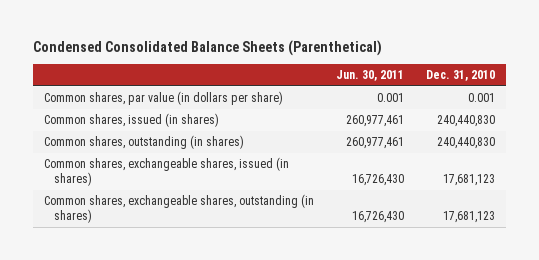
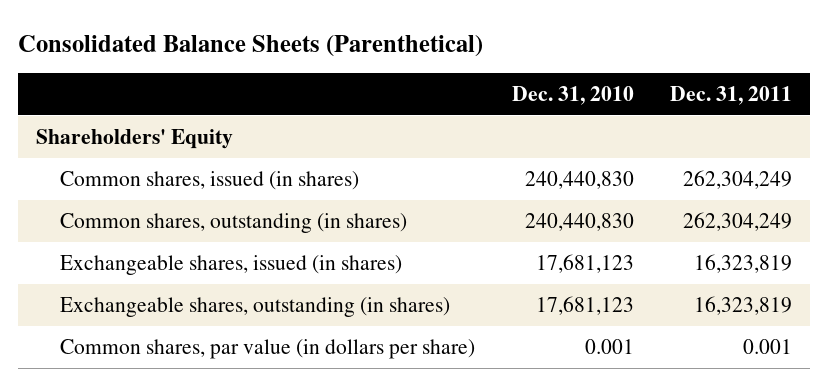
[32,39,382,56] Condensed Consolidated Balance Sheets (Parenthetical) -> [18,34,484,57] Consolidated Balance Sheets (Parenthetical)
[336,69,405,81] Jun. 30, 2011 -> none
none -> [669,86,792,106] Dec. 31, 2011
none -> [36,129,234,150] Shareholders' Equity
[43,157,289,187] Common shares, exchangeable shares, issued (in shares) -> [60,255,403,276] Exchangeable shares, issued (in shares)
[43,194,314,224] Common shares, exchangeable shares, outstanding (in shares) -> [60,297,451,318] Exchangeable shares, outstanding (in shares)
[43,91,283,106] Common shares, par value (in dollars per share) -> [60,339,476,360] Common shares, par value (in dollars per share)

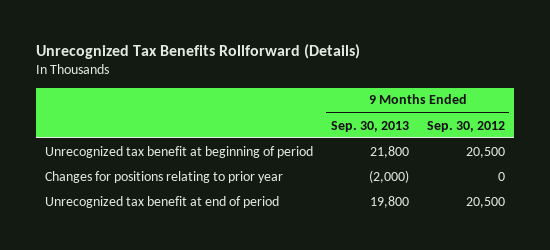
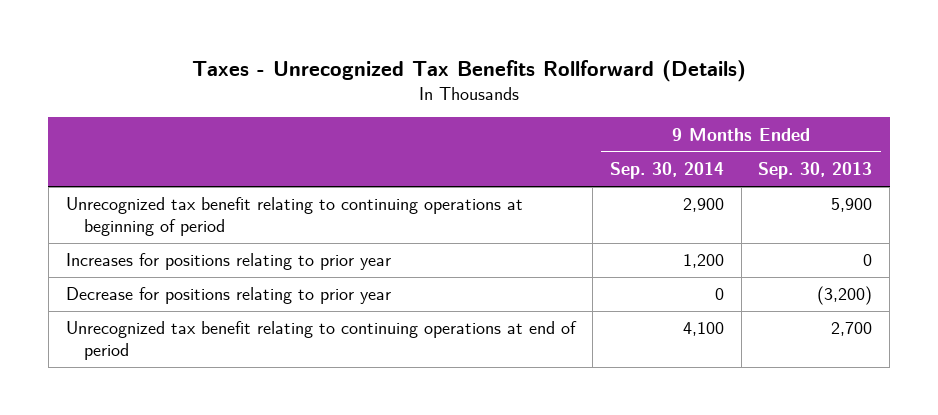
[35,44,360,60] Unrecognized Tax Benefits Rollforward (Details) -> [192,59,747,82] Taxes - Unrecognized Tax Benefits Rollforward (Details)
[426,120,505,132] Sep. 30, 2012 -> none
none -> [609,162,724,180] Sep. 30, 2014
[44,145,313,158] Unrecognized tax benefit at beginning of period -> [65,197,523,236] Unrecognized tax benefit relating to continuing operations at beginning of period
[369,145,409,158] 21,800 -> [831,198,873,213] 5,900
none -> [65,253,391,271] Increases for positions relating to prior year
[44,170,283,183] Changes for positions relating to prior year -> [65,287,391,305] Decrease for positions relating to prior year
[368,169,409,183] (2,000) -> [817,286,873,306] (3,200)
[44,195,279,208] Unrecognized tax benefit at end of period -> [65,321,577,360] Unrecognized tax benefit relating to continuing operations at end of period
[369,195,409,208] 19,800 -> [831,322,873,337] 2,700

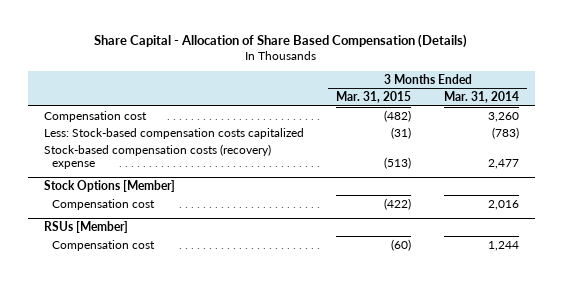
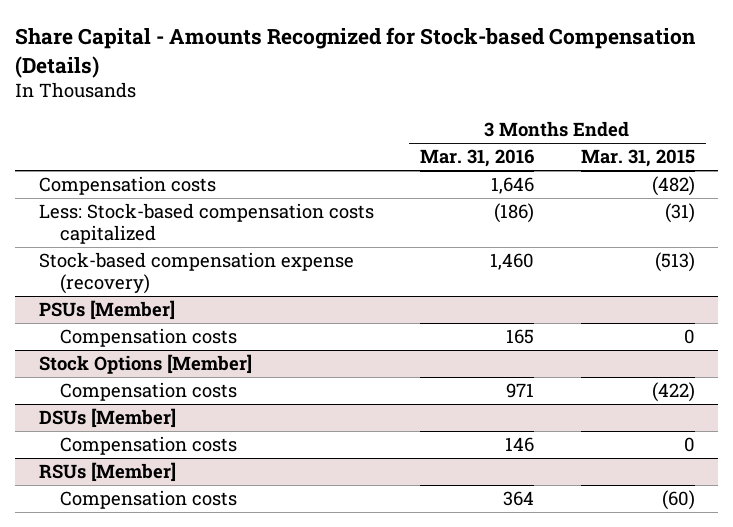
[94,34,468,49] Share Capital - Allocation of Share Based Compensation (Details) -> [15,27,697,78] Share Capital - Amounts Recognized for Stock-based Compensation (Details)
[443,91,519,104] Mar. 31, 2014 -> none
none -> [420,149,535,168] Mar. 31, 2016
[43,110,147,122] Compensation cost -> [38,176,216,196] Compensation costs
[43,143,271,169] Stock-based compensation costs (recovery) expense -> [38,252,354,295] Stock-based compensation expense (recovery)
none -> [38,300,175,321] PSUs [Member]
none -> [59,328,237,348] Compensation costs
[52,198,156,210] Compensation cost -> [59,382,237,402] Compensation costs
none -> [38,408,176,429] DSUs [Member]
none -> [59,436,237,456] Compensation costs
[52,239,156,251] Compensation cost -> [59,490,237,510] Compensation costs

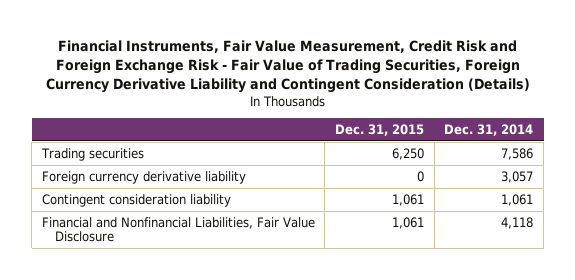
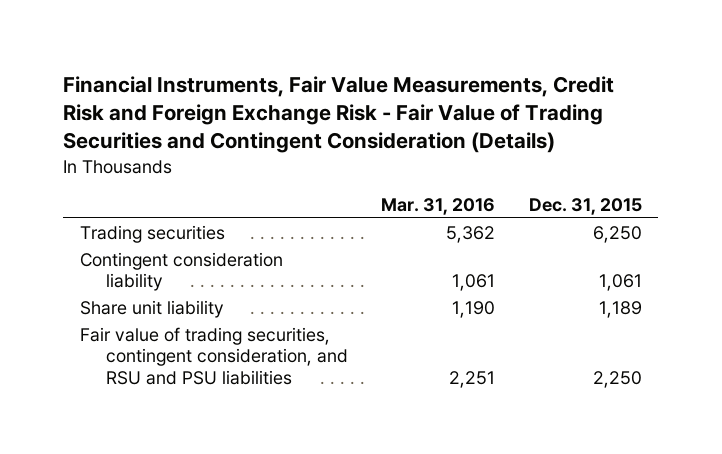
[45,39,530,93] Financial Instruments, Fair Value Measurement, Credit Risk and Foreign Exchange Risk - Fair Value of Trading Securities, Foreign Currency Derivative Liability and Contingent Consideration (Details) -> [63,75,615,154] Financial Instruments, Fair Value Measurements, Credit Risk and Foreign Exchange Risk - Fair Value of Trading Securities and Contingent Consideration (Details)
[444,123,534,136] Dec. 31, 2014 -> none
none -> [381,197,496,215] Mar. 31, 2016
[41,170,246,184] Foreign currency derivative liability -> none
none -> [79,299,224,318] Share unit liability
[41,216,315,243] Financial and Nonfinancial Liabilities, Fair Value Disclosure -> [79,326,349,385] Fair value of trading securities, contingent consideration, and RSU and PSU liabilities
[392,216,425,229] 1,061 -> [592,370,642,388] 2,250

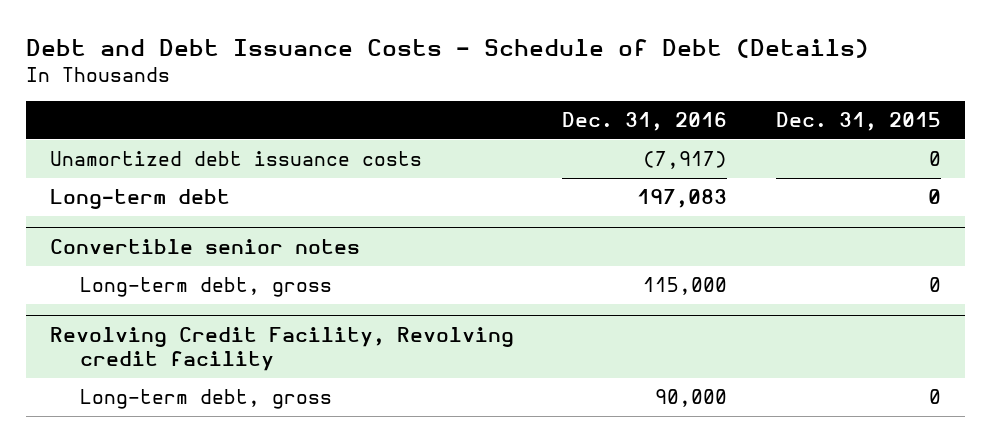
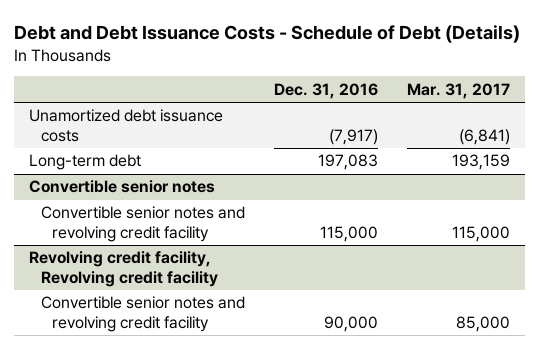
[775,112,941,132] Dec. 31, 2015 -> none
none -> [406,82,510,99] Mar. 31, 2017
[79,277,332,298] Long-term debt, gross -> [40,206,245,243] Convertible senior notes and revolving credit facility
[50,327,515,371] Revolving Credit Facility, Revolving credit facility -> [28,251,218,288] Revolving credit facility, Revolving credit facility
[79,389,332,410] Long-term debt, gross -> [40,296,245,333] Convertible senior notes and revolving credit facility

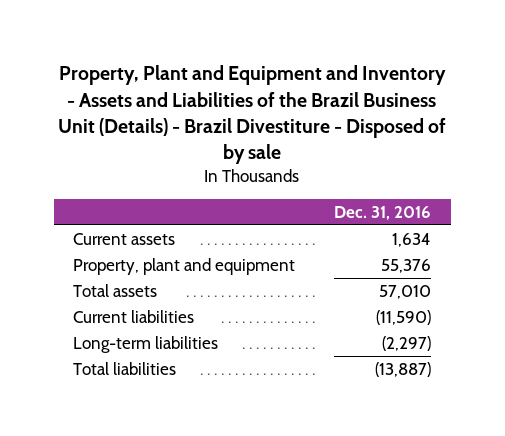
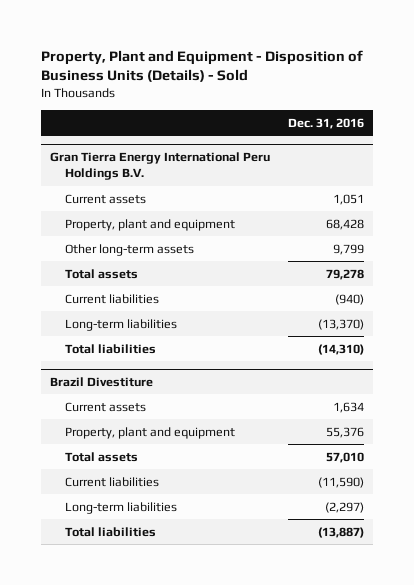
[58,65,447,165] Property, Plant and Equipment and Inventory - Assets and Liabilities of the Brazil Business Unit (Details) - Brazil Divestiture - Disposed of by sale -> [41,49,364,83] Property, Plant and Equipment - Disposition of Business Units (Details) - Sold
none -> [50,151,271,181] Gran Tierra Energy International Peru Holdings B.V.
none -> [64,193,146,204] Current assets
none -> [64,218,235,231] Property, plant and equipment
none -> [64,243,194,256] Other long-term assets
none -> [64,268,138,279] Total assets
none -> [64,293,159,304] Current liabilities
none -> [64,318,177,331] Long-term liabilities
none -> [64,343,156,354] Total liabilities
none -> [50,376,154,387] Brazil Divestiture

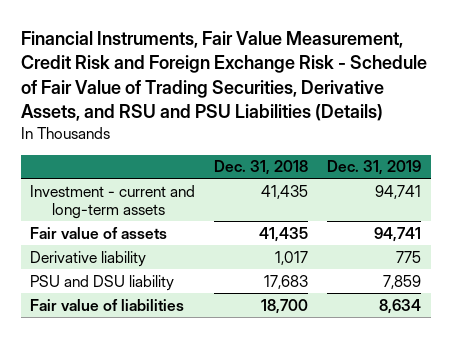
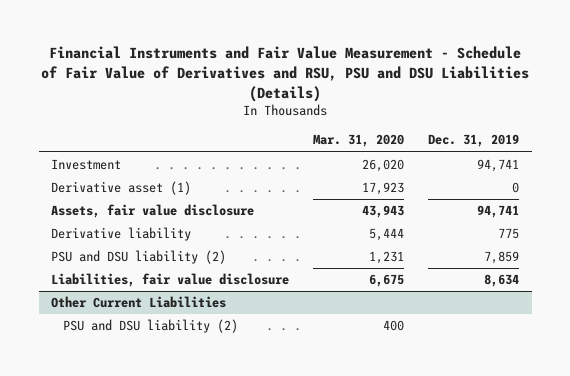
[20,30,427,121] Financial Instruments, Fair Value Measurement, Credit Risk and Foreign Exchange Risk - Schedule of Fair Value of Trading Securities, Derivative Assets, and RSU and PSU Liabilities (Details) -> [41,46,530,103] Financial Instruments and Fair Value Measurement - Schedule of Fair Value of Derivatives and RSU, PSU and DSU Liabilities (Details)
[214,160,309,176] Dec. 31, 2018 -> none
none -> [313,134,405,148] Mar. 31, 2020
[30,184,196,219] Investment - current and long-term assets -> [50,159,121,171] Investment
none -> [50,181,191,196] Derivative asset (1)
[30,226,168,239] Fair value of assets -> [50,204,254,219] Assets, fair value disclosure
[30,274,175,291] PSU and DSU liability -> [50,250,226,265] PSU and DSU liability (2)
[30,298,185,311] Fair value of liabilities -> [50,273,289,288] Liabilities, fair value disclosure
none -> [50,296,226,309] Other Current Liabilities
none -> [63,319,239,334] PSU and DSU liability (2)

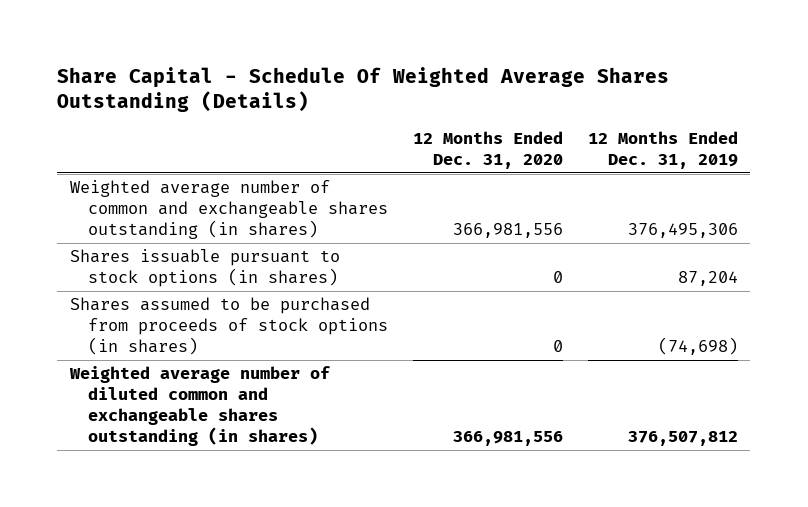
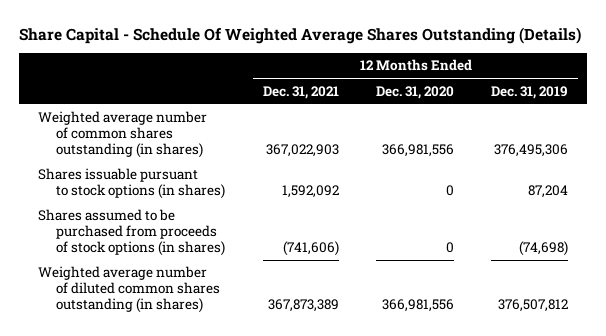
none -> [262,85,339,99] Dec. 31, 2021
[69,180,388,240] Weighted average number of common and exchangeable shares outstanding (in shares) -> [37,111,207,159] Weighted average number of common shares outstanding (in shares)
[68,366,330,446] Weighted average number of diluted common and exchangeable shares outstanding (in shares) -> [37,266,221,314] Weighted average number of diluted common shares outstanding (in shares)

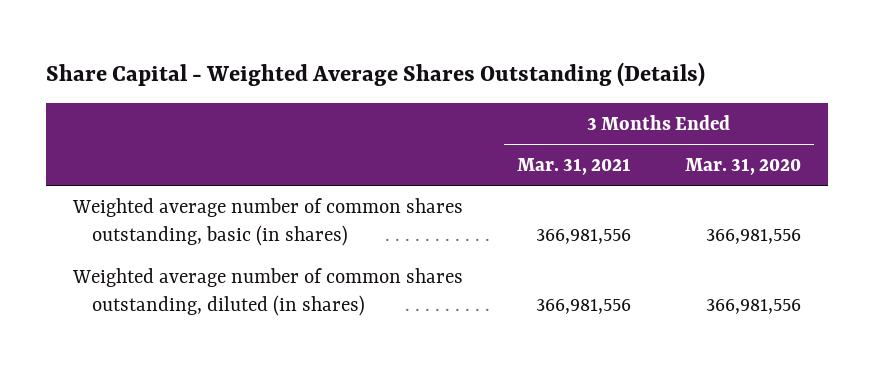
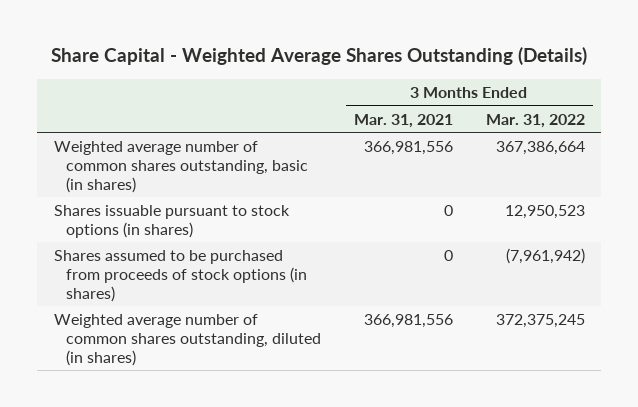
[684,158,801,176] Mar. 31, 2020 -> none
none -> [485,113,585,128] Mar. 31, 2022
none -> [53,205,290,238] Shares issuable pursuant to stock options (in shares)
none -> [53,250,308,302] Shares assumed to be purchased from proceeds of stock options (in shares)

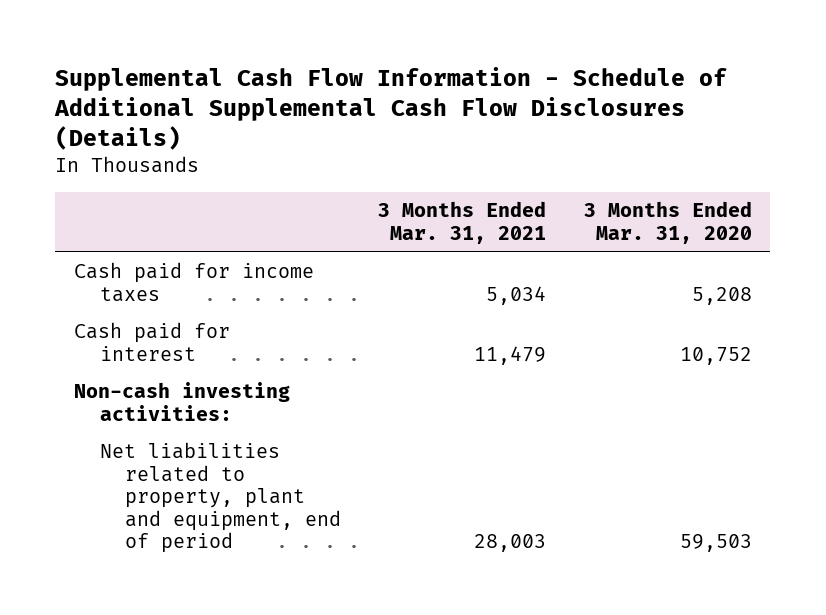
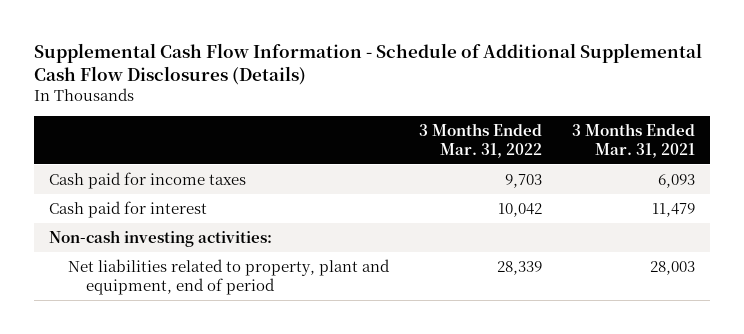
[583,201,752,244] 3 Months Ended Mar. 31, 2020 -> none
none -> [418,122,542,159] 3 Months Ended Mar. 31, 2022
[486,285,547,305] 5,034 -> [657,173,695,188] 6,093

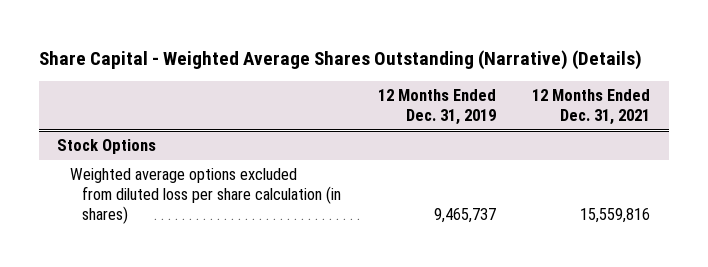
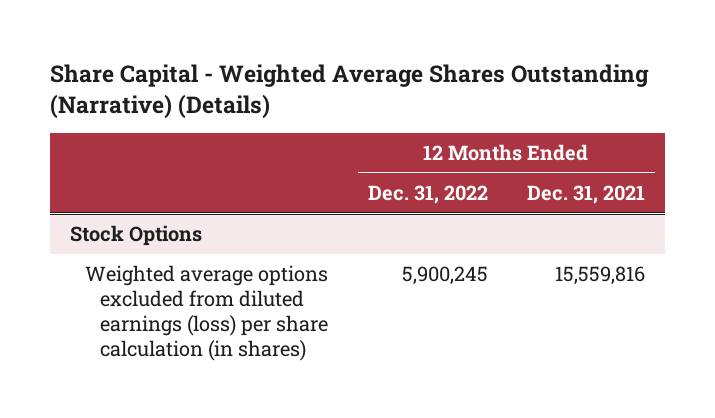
[377,89,496,126] 12 Months Ended Dec. 31, 2019 -> none
none -> [367,185,488,205] Dec. 31, 2022
[69,168,342,224] Weighted average options excluded from diluted loss per share calculation (in shares) -> [85,265,329,361] Weighted average options excluded from diluted earnings (loss) per share calculation (in shares)

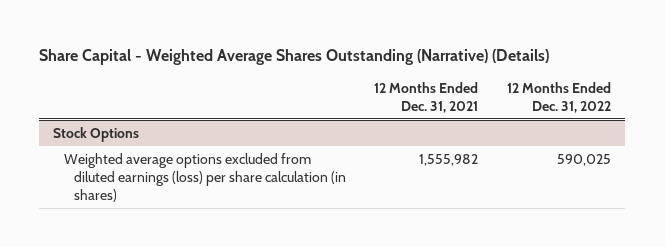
[401,266,488,286] 5,900,245 -> [557,153,612,166] 590,025
[555,266,646,286] 15,559,816 -> [419,153,479,166] 1,555,982

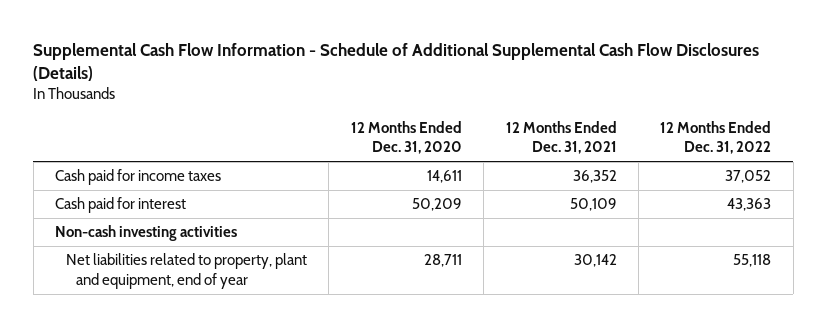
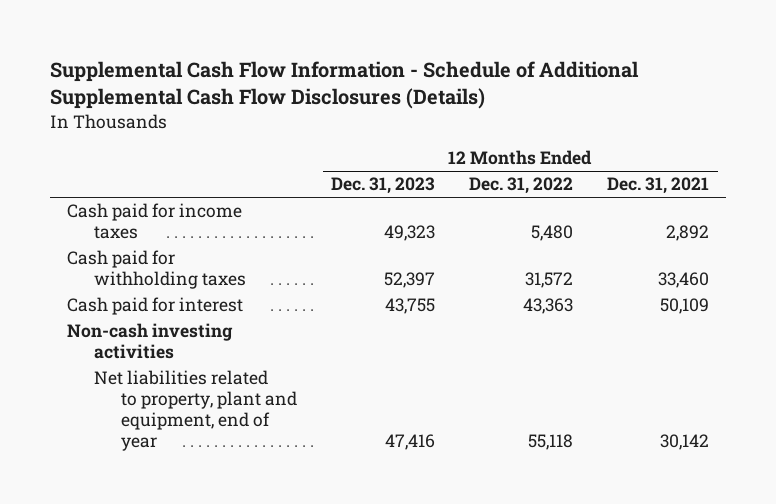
[350,121,462,155] 12 Months Ended Dec. 31, 2020 -> none
none -> [331,177,436,195] Dec. 31, 2023
[572,170,617,184] 36,352 -> [666,225,710,242] 2,892
[725,170,772,184] 37,052 -> [531,225,574,242] 5,480
none -> [67,250,247,290] Cash paid for withholding taxes

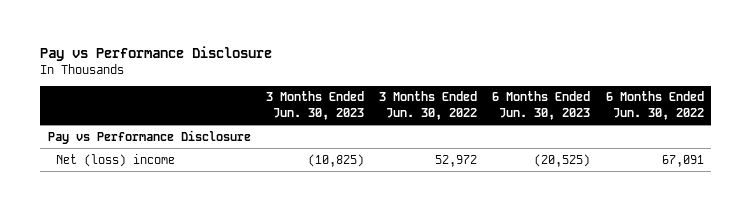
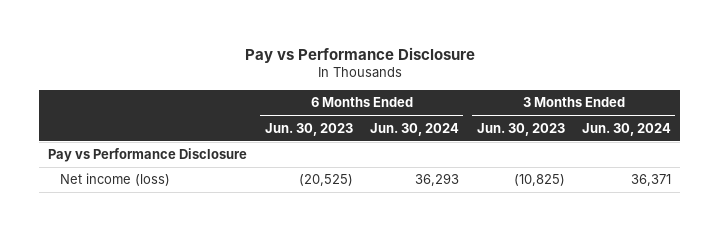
[379,91,478,120] 3 Months Ended Jun. 30, 2022 -> none
[605,91,704,120] 6 Months Ended Jun. 30, 2022 -> none
none -> [370,122,460,136] Jun. 30, 2024
none -> [582,122,672,136] Jun. 30, 2024
[56,153,176,167] Net (loss) income -> [59,173,170,187] Net income (loss)

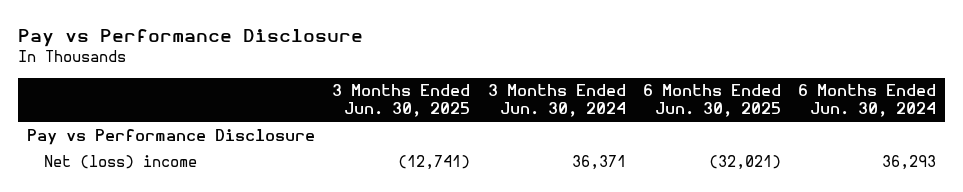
[264,122,353,136] Jun. 30, 2023 -> none
[476,122,565,136] Jun. 30, 2023 -> none
none -> [332,84,471,118] 3 Months Ended Jun. 30, 2025
none -> [642,84,781,118] 6 Months Ended Jun. 30, 2025
[59,173,170,187] Net income (loss) -> [43,154,197,169] Net (loss) income

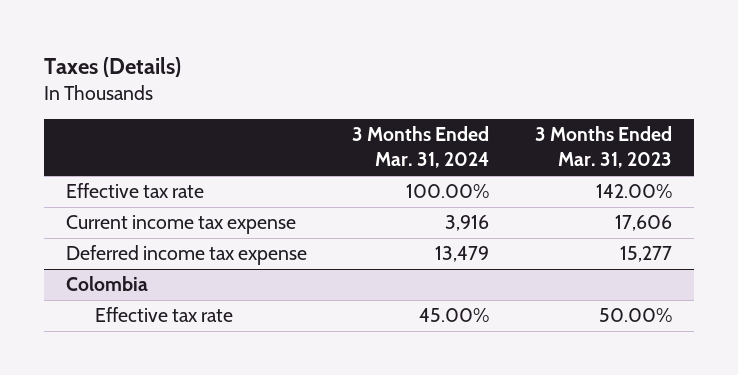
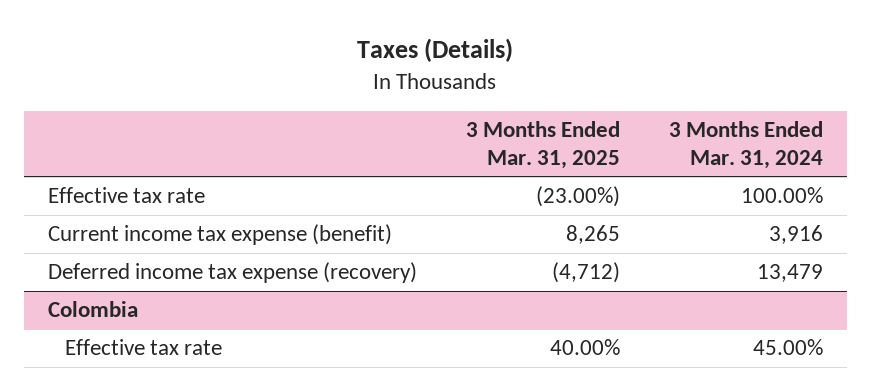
[534,126,672,169] 3 Months Ended Mar. 31, 2023 -> none
none -> [465,121,620,169] 3 Months Ended Mar. 31, 2025
[66,215,297,235] Current income tax expense -> [48,224,393,246] Current income tax expense (benefit)
[66,245,308,266] Deferred income tax expense -> [48,262,418,284] Deferred income tax expense (recovery)

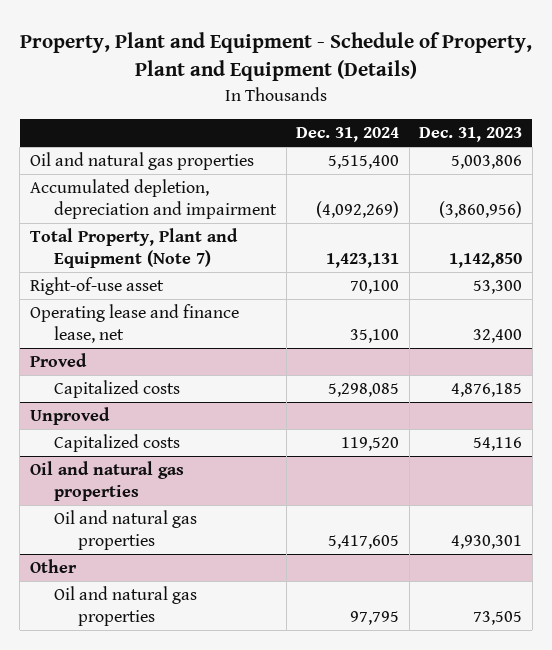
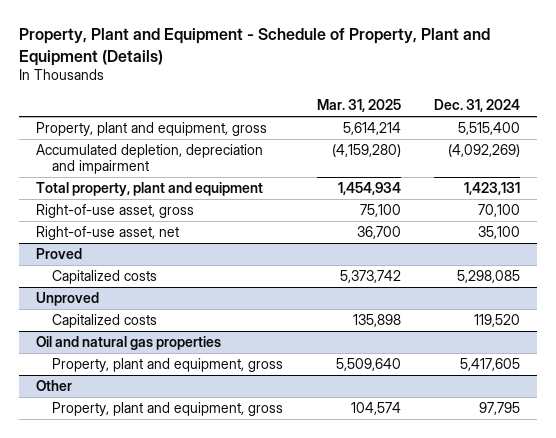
[419,127,523,143] Dec. 31, 2023 -> none
none -> [316,99,401,113] Mar. 31, 2025
[29,152,254,171] Oil and natural gas properties -> [35,122,267,137] Property, plant and equipment, gross
[29,228,238,269] Total Property, Plant and Equipment (Note 7) -> [35,182,263,197] Total property, plant and equipment
[29,277,164,296] Right-of-use asset -> [35,204,194,219] Right-of-use asset, gross
[29,304,239,344] Operating lease and finance lease, net -> [35,226,179,241] Right-of-use asset, net
[54,510,198,551] Oil and natural gas properties -> [52,358,284,373] Property, plant and equipment, gross
[54,586,198,627] Oil and natural gas properties -> [52,402,284,417] Property, plant and equipment, gross

